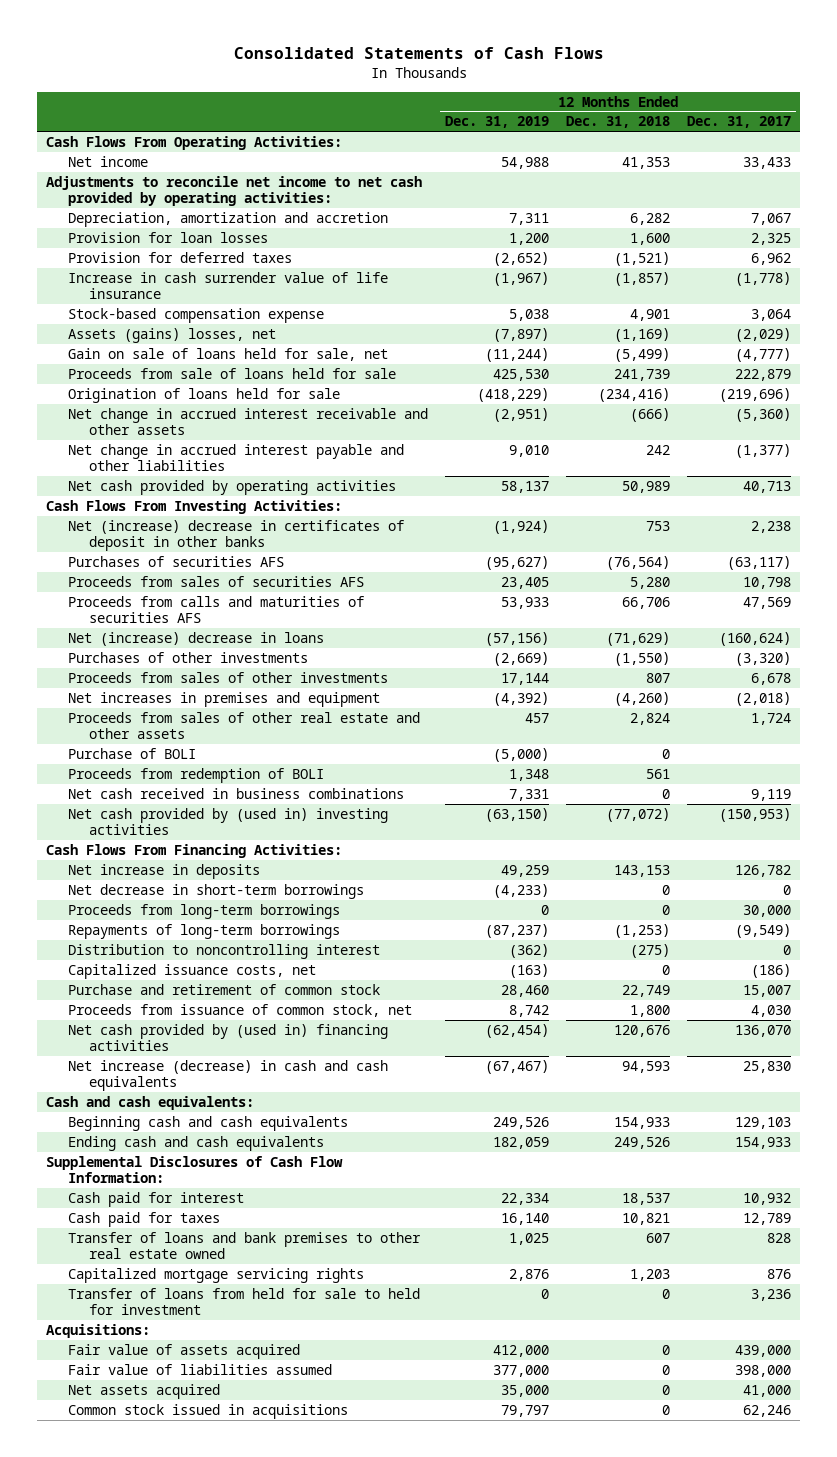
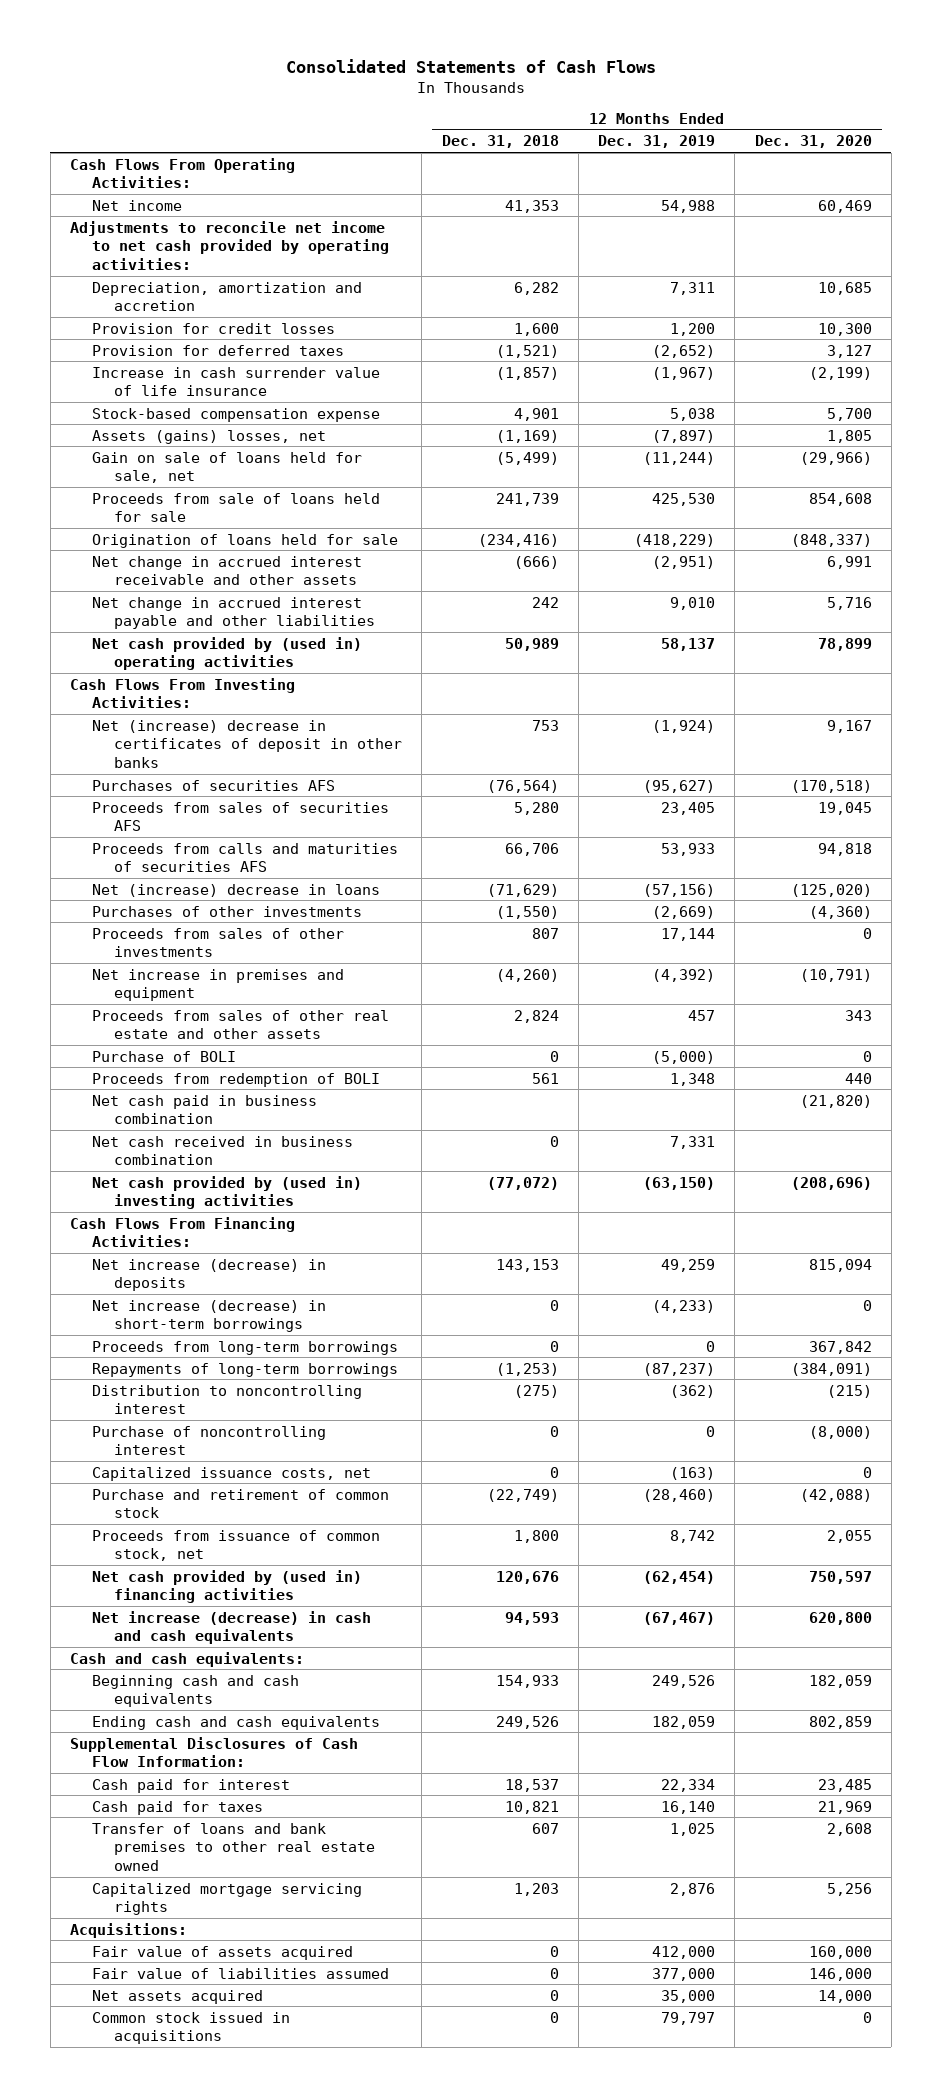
[687,116,792,129] Dec. 31, 2017 -> none
none -> [754,135,872,149] Dec. 31, 2020
[67,231,268,243] Provision for loan losses -> [91,322,335,334] Provision for credit losses
[67,479,396,495] Net cash provided by operating activities -> [91,636,362,671] Net cash provided by (used in) operating activities
[67,691,380,707] Net increases in premises and equipment -> [91,968,344,1002] Net increase in premises and equipment
none -> [91,1094,317,1125] Net cash paid in business combination
[67,787,404,799] Net cash received in business combinations -> [91,1135,353,1166] Net cash received in business combination
[67,863,260,879] Net increase in deposits -> [91,1258,326,1292] Net increase (decrease) in deposits
[67,883,364,899] Net decrease in short-term borrowings -> [91,1299,326,1333] Net increase (decrease) in short-term borrowings
none -> [91,1425,326,1456] Purchase of noncontrolling interest
[500,984,549,997] 28,460 -> [643,1488,716,1502] (28,460)
[622,984,671,997] 22,749 -> [486,1488,559,1502] (22,749)
[67,1287,420,1316] Transfer of loans from held for sale to held for investment -> none

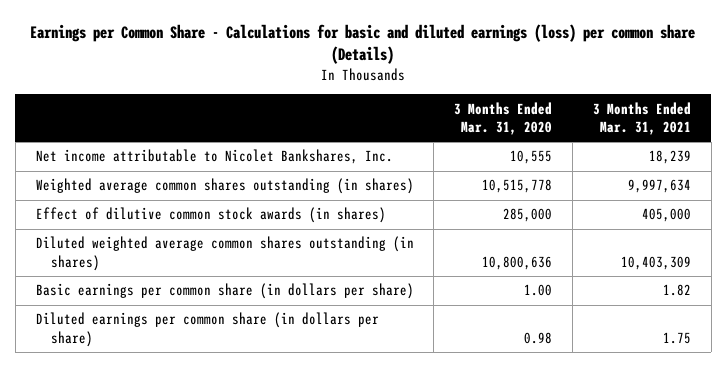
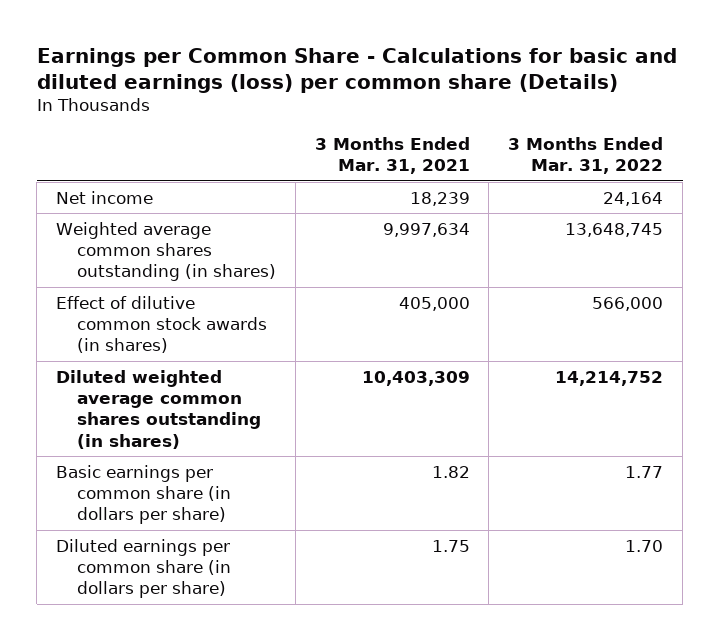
[454,101,553,136] 3 Months Ended Mar. 31, 2020 -> none
none -> [508,137,664,175] 3 Months Ended Mar. 31, 2022
[35,149,393,165] Net income attributable to Nicolet Bankshares, Inc. -> [56,190,154,204] Net income

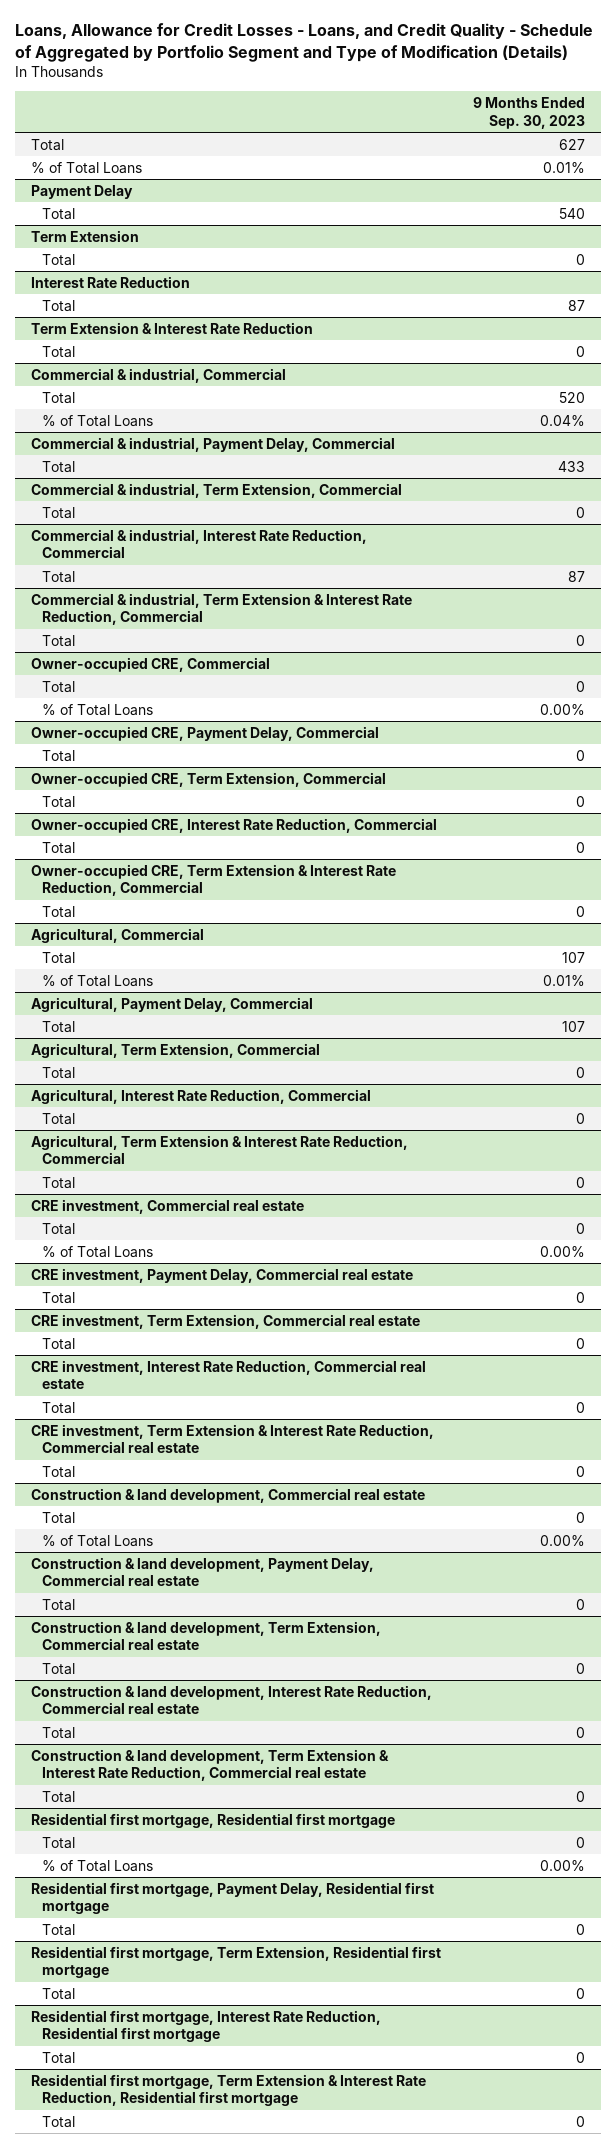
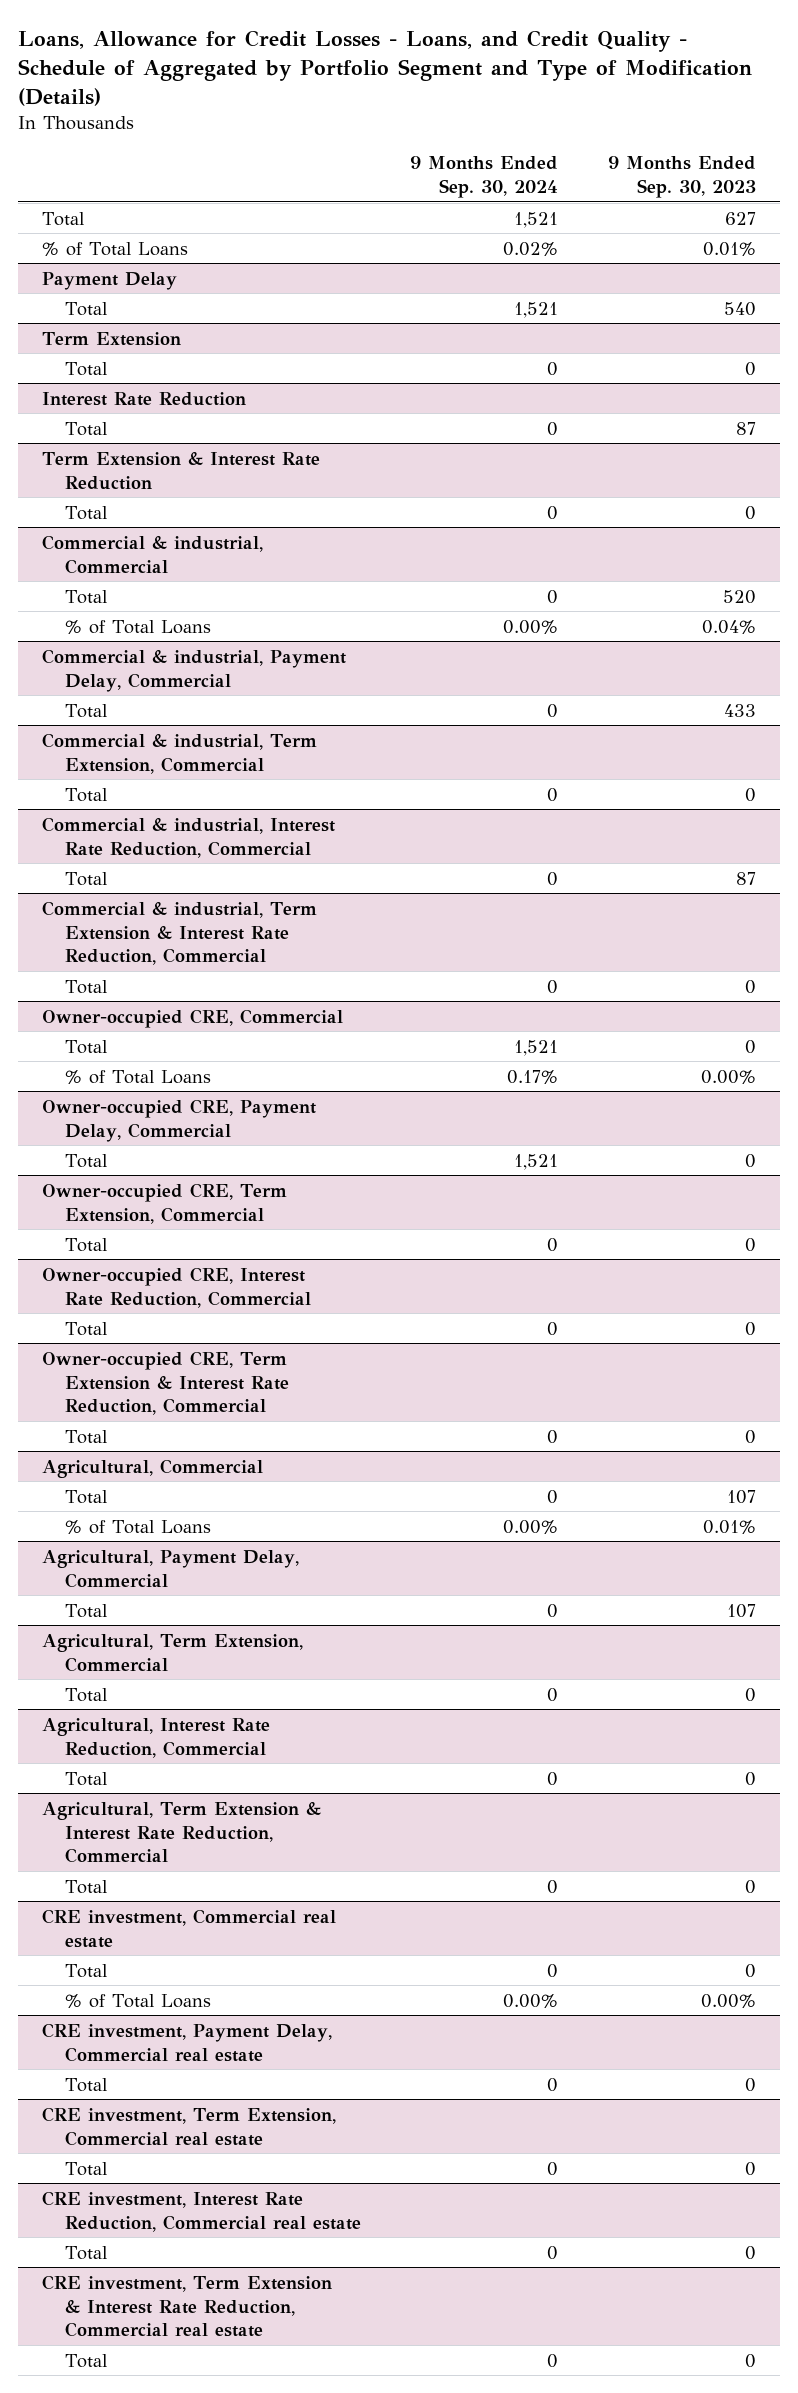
none -> [410,155,559,198] 9 Months Ended Sep. 30, 2024
[30,1487,425,1503] Construction & land development, Commercial real estate -> none
[41,1511,75,1524] Total -> none
[41,1534,153,1547] % of Total Loans -> none
[30,1556,374,1587] Construction & land development, Payment Delay, Commercial real estate -> none
[41,1598,75,1611] Total -> none
[30,1620,381,1651] Construction & land development, Term Extension, Commercial real estate -> none
[41,1662,75,1675] Total -> none
[30,1684,432,1715] Construction & land development, Interest Rate Reduction, Commercial real estate -> none
[41,1726,75,1739] Total -> none
[30,1748,389,1782] Construction & land development, Term Extension & Interest Rate Reduction, Commercial real estate -> none
[41,1790,75,1803] Total -> none
[30,1812,395,1828] Residential first mortgage, Residential first mortgage -> none
[41,1836,75,1849] Total -> none
[41,1859,153,1872] % of Total Loans -> none
[30,1881,434,1915] Residential first mortgage, Payment Delay, Residential first mortgage -> none
[41,1923,75,1936] Total -> none
[30,1945,441,1979] Residential first mortgage, Term Extension, Residential first mortgage -> none
[41,1987,75,2000] Total -> none
[30,2009,381,2043] Residential first mortgage, Interest Rate Reduction, Residential first mortgage -> none
[41,2051,75,2064] Total -> none
[30,2073,426,2107] Residential first mortgage, Term Extension & Interest Rate Reduction, Residential first mortgage -> none
[41,2115,75,2128] Total -> none

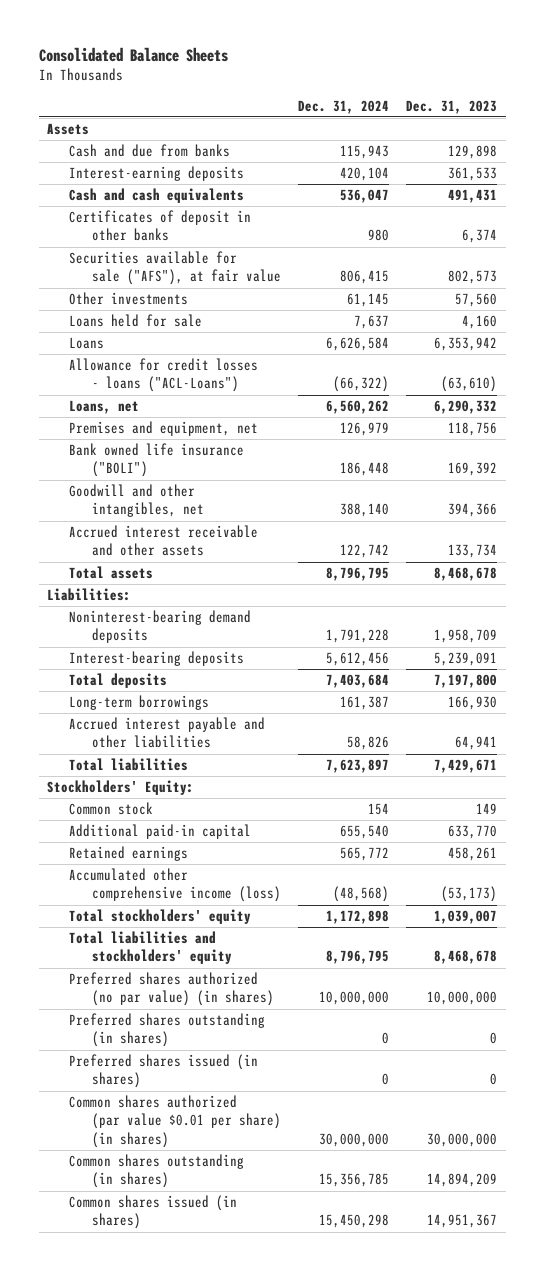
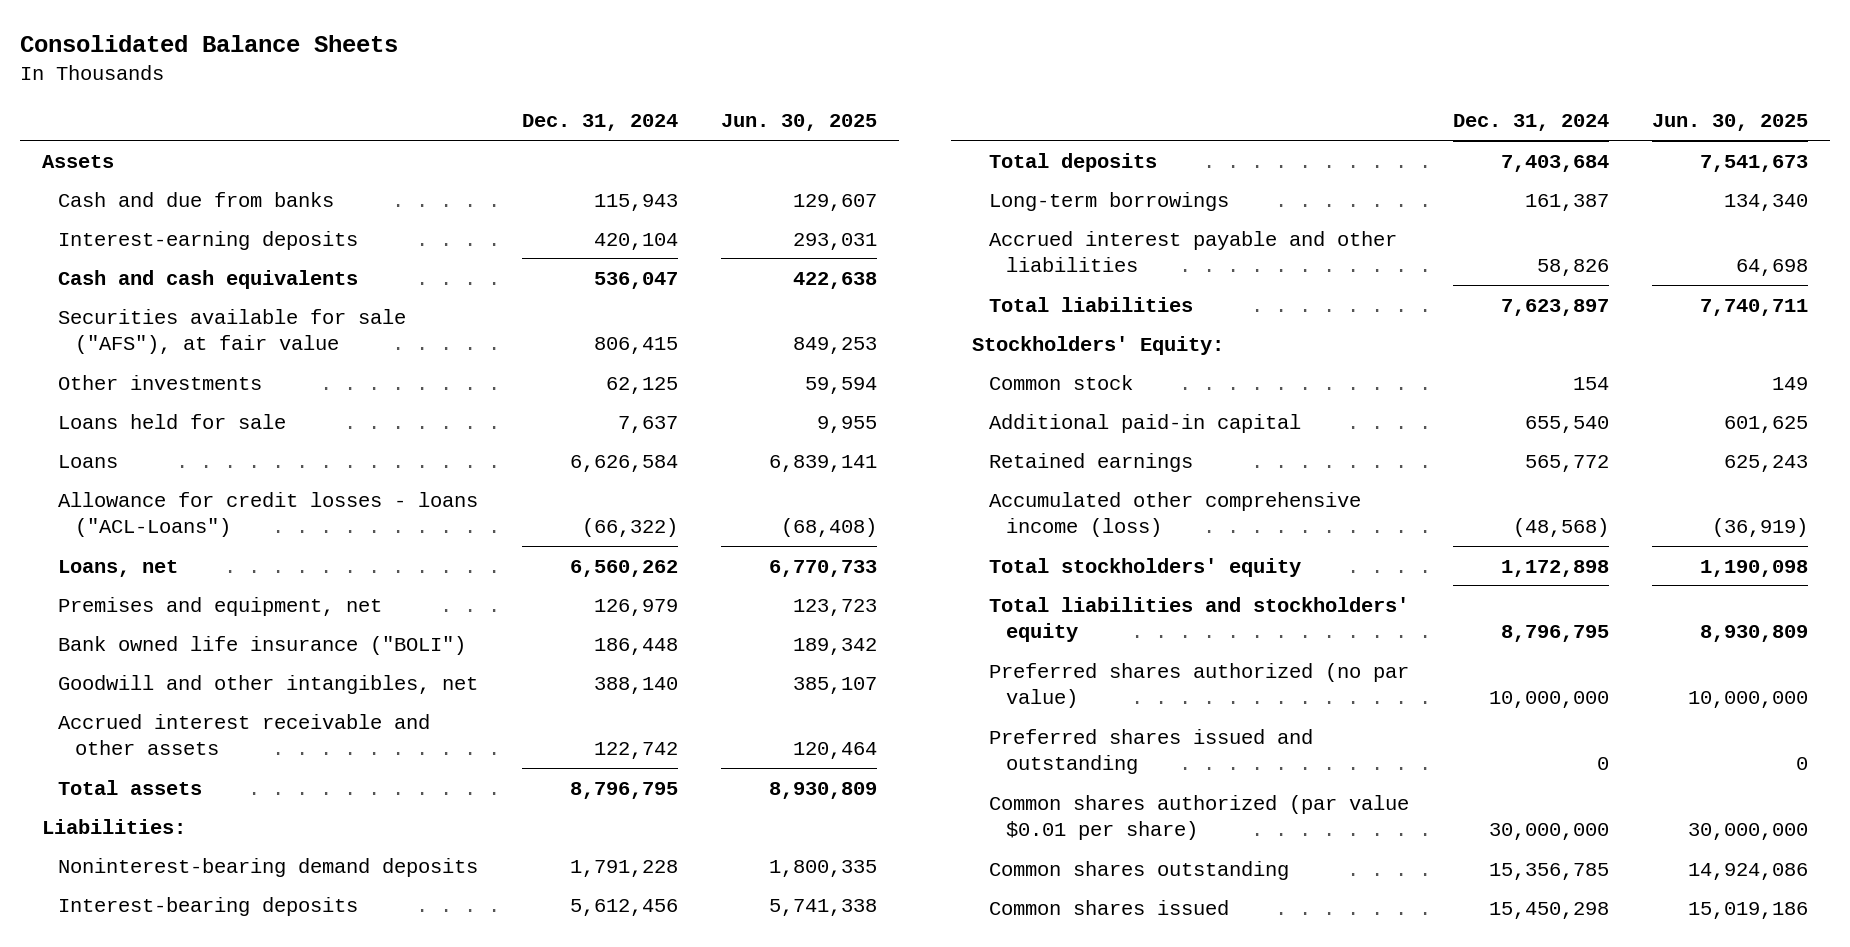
[406,99,498,114] Dec. 31, 2023 -> none
none -> [721,114,878,132] Jun. 30, 2025
[69,210,252,242] Certificates of deposit in other banks -> none
[347,293,390,308] 61,145 -> [605,376,678,394] 62,125
[69,1013,266,1048] Preferred shares outstanding (in shares) -> none
[69,972,274,1007] Preferred shares authorized (no par value) (in shares) -> [989,662,1410,709] Preferred shares authorized (no par value)
[69,1054,259,1089] Preferred shares issued (in shares) -> [989,728,1314,775] Preferred shares issued and outstanding
[69,1095,281,1148] Common shares authorized (par value $0.01 per share) (in shares) -> [989,794,1410,841] Common shares authorized (par value $0.01 per share)
[69,1154,245,1189] Common shares outstanding (in shares) -> [989,860,1290,880] Common shares outstanding
[69,1195,238,1230] Common shares issued (in shares) -> [989,899,1230,915] Common shares issued

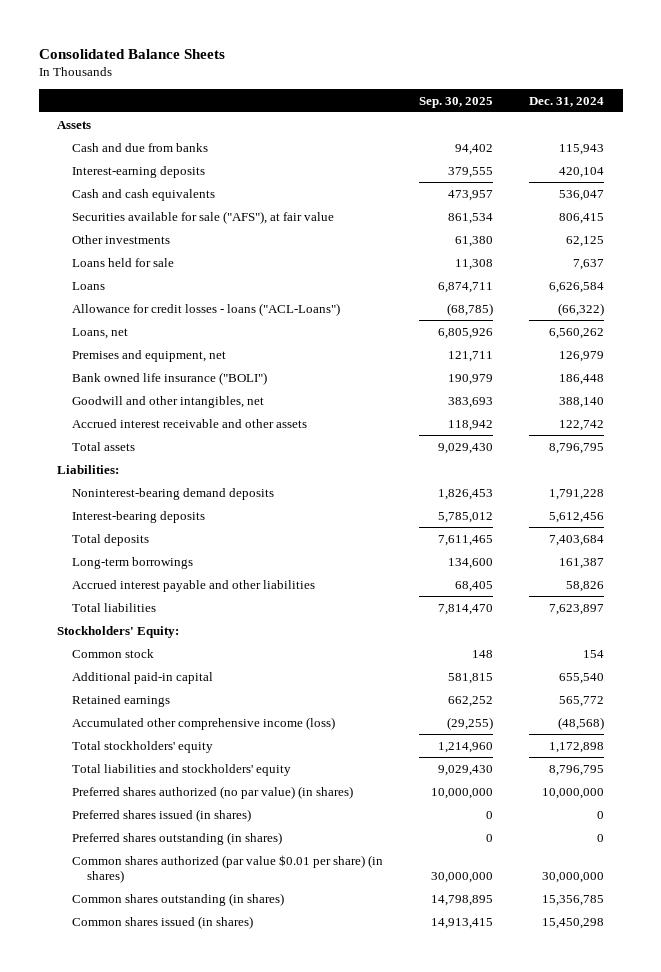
[721,114,878,132] Jun. 30, 2025 -> none
none -> [419,96,494,108] Sep. 30, 2025
[989,662,1410,709] Preferred shares authorized (no par value) -> [71,785,353,799] Preferred shares authorized (no par value) (in shares)
[989,728,1314,775] Preferred shares issued and outstanding -> [71,808,251,822] Preferred shares issued (in shares)
none -> [71,831,282,845] Preferred shares outstanding (in shares)
[989,794,1410,841] Common shares authorized (par value $0.01 per share) -> [71,854,383,883] Common shares authorized (par value $0.01 per share) (in shares)
[989,860,1290,880] Common shares outstanding -> [71,892,284,906] Common shares outstanding (in shares)
[989,899,1230,915] Common shares issued -> [71,915,253,929] Common shares issued (in shares)

